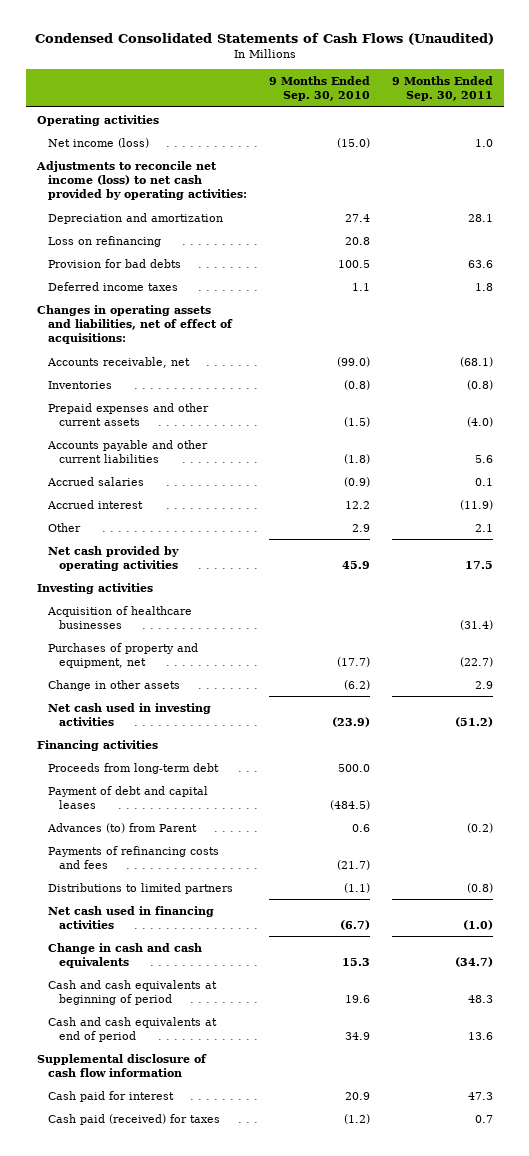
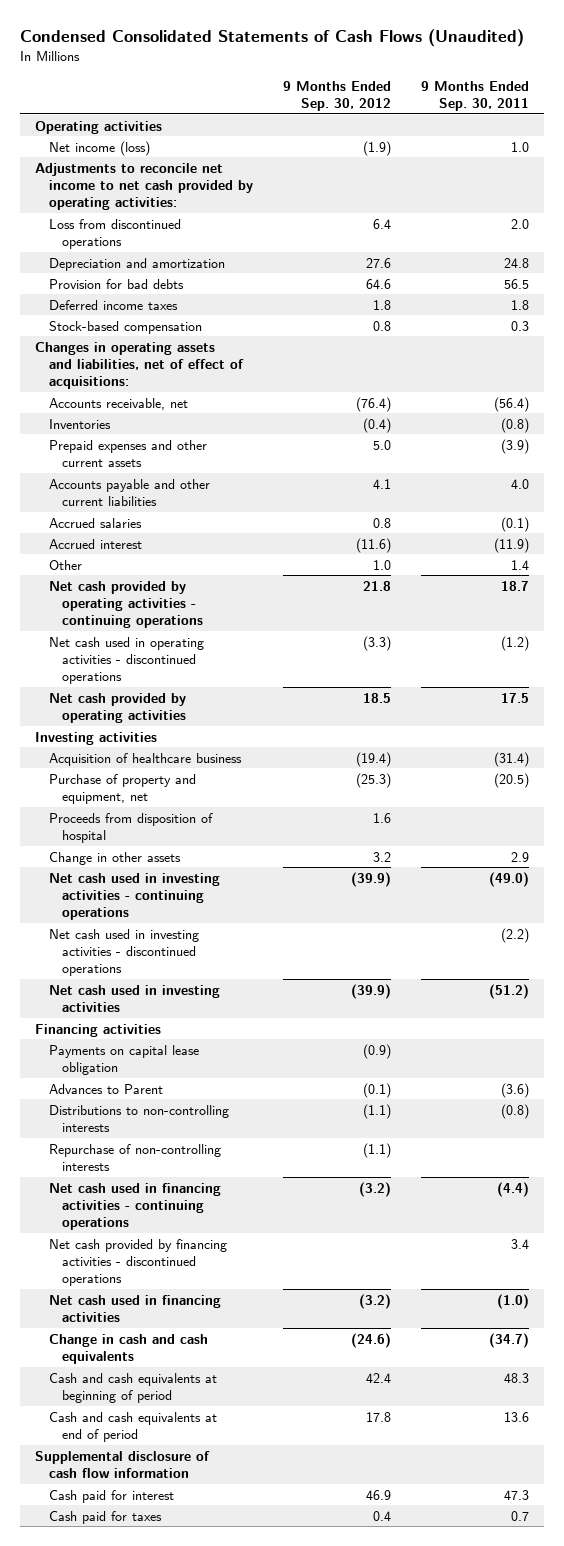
[268,75,370,102] 9 Months Ended Sep. 30, 2010 -> none
none -> [282,80,391,112] 9 Months Ended Sep. 30, 2012
[47,235,161,247] Loss on refinancing -> none
[35,160,247,201] Adjustments to reconcile net income (loss) to net cash provided by operating activities: -> [34,162,253,211] Adjustments to reconcile net income to net cash provided by operating activities:
none -> [48,218,181,249] Loss from discontinued operations
[467,213,493,222] 28.1 -> [503,257,529,268] 24.8
[467,259,493,268] 63.6 -> [503,278,529,289] 56.5
none -> [48,320,202,334] Stock-based compensation
[459,356,493,367] (68.1) -> [493,396,529,412] (56.4)
[466,416,493,427] (4.0) -> [500,438,529,454] (3.9)
[474,454,493,463] 5.6 -> [510,478,529,489] 4.0
[474,477,493,486] 0.1 -> [500,516,529,532] (0.1)
[474,523,493,532] 2.1 -> [510,559,529,570] 1.4
none -> [48,580,204,629] Net cash provided by operating activities - continuing operations
none -> [48,636,204,685] Net cash used in operating activities - discontinued operations
[46,605,192,629] Acquisition of healthcare businesses -> [48,752,242,766] Acquisition of healthcare business
[47,642,198,668] Purchases of property and equipment, net -> [48,773,196,804] Purchase of property and equipment, net
[459,656,493,667] (22.7) -> [493,772,529,788] (20.5)
none -> [48,812,213,843] Proceeds from disposition of hospital
none -> [48,872,220,921] Net cash used in investing activities - continuing operations
none -> [48,928,199,977] Net cash used in investing activities - discontinued operations
[47,762,219,774] Proceeds from long-term debt -> none
[47,785,208,809] Payment of debt and capital leases -> none
[47,845,219,869] Payments of refinancing costs and fees -> none
[47,882,233,894] Distributions to limited partners -> none
none -> [48,1044,199,1075] Payments on capital lease obligation
[46,822,197,833] Advances (to) from Parent -> [48,1083,163,1094] Advances to Parent
[466,822,493,833] (0.2) -> [500,1082,529,1098] (3.6)
none -> [48,1104,229,1132] Distributions to non-controlling interests
none -> [48,1143,221,1171] Repurchase of non-controlling interests
none -> [48,1182,221,1231] Net cash used in financing activities - continuing operations
none -> [48,1238,227,1287] Net cash provided by financing activities - discontinued operations
[47,1113,220,1125] Cash paid (received) for taxes -> [48,1510,162,1524] Cash paid for taxes

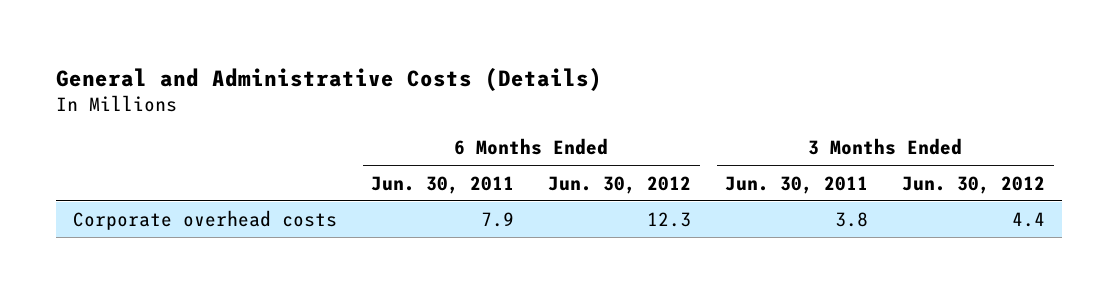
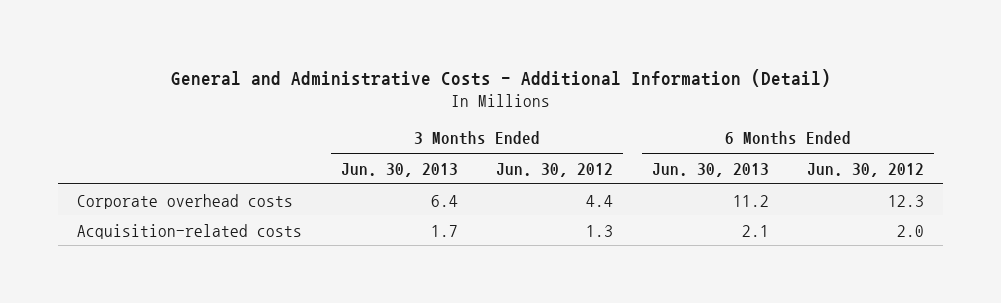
[56,67,603,91] General and Administrative Costs (Details) -> [170,68,831,87] General and Administrative Costs - Additional Information (Detail)
[371,175,515,194] Jun. 30, 2011 -> none
[725,175,869,194] Jun. 30, 2011 -> none
none -> [340,162,458,177] Jun. 30, 2013
none -> [651,162,769,177] Jun. 30, 2013
none -> [77,223,303,239] Acquisition-related costs

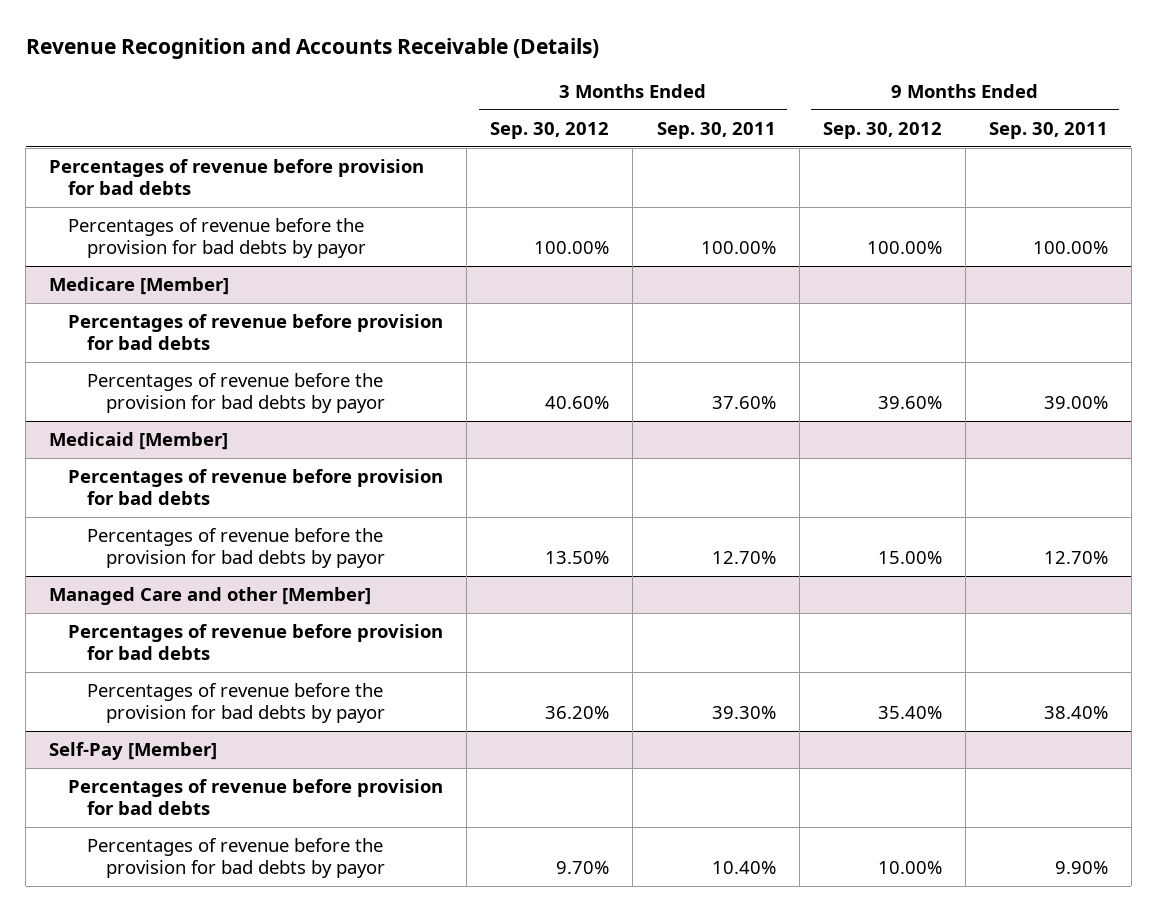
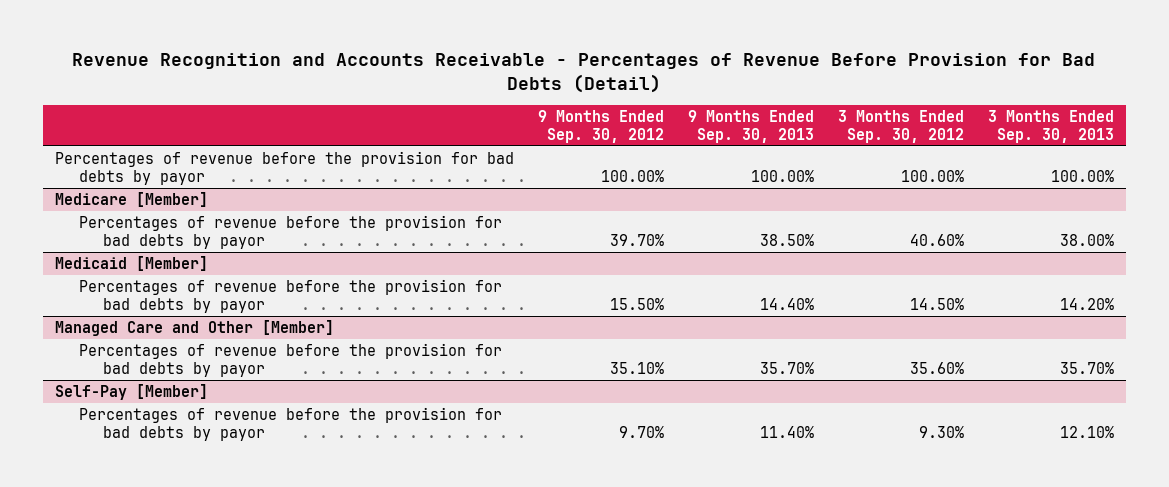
[25,38,599,60] Revenue Recognition and Accounts Receivable (Details) -> [72,53,1096,93] Revenue Recognition and Accounts Receivable - Percentages of Revenue Before Provision for Bad Debts (Detail)
[656,121,776,139] Sep. 30, 2011 -> none
[988,121,1108,139] Sep. 30, 2011 -> none
none -> [687,110,814,143] 9 Months Ended Sep. 30, 2013
none -> [987,110,1114,143] 3 Months Ended Sep. 30, 2013
[49,159,425,196] Percentages of revenue before provision for bad debts -> none
[68,314,444,351] Percentages of revenue before provision for bad debts -> none
[877,396,942,410] 39.60% -> [609,233,664,246] 39.70%
[68,469,444,506] Percentages of revenue before provision for bad debts -> none
[68,624,444,661] Percentages of revenue before provision for bad debts -> none
[545,551,610,565] 13.50% -> [909,297,964,310] 14.50%
[877,551,942,565] 15.00% -> [609,297,664,310] 15.50%
[49,587,372,606] Managed Care and other [Member] -> [54,320,334,337] Managed Care and Other [Member]
[545,706,610,720] 36.20% -> [909,361,964,374] 35.60%
[877,706,942,720] 35.40% -> [609,361,664,374] 35.10%
[68,779,444,816] Percentages of revenue before provision for bad debts -> none
[556,861,610,875] 9.70% -> [918,425,964,438] 9.30%
[877,861,942,875] 10.00% -> [618,425,664,438] 9.70%

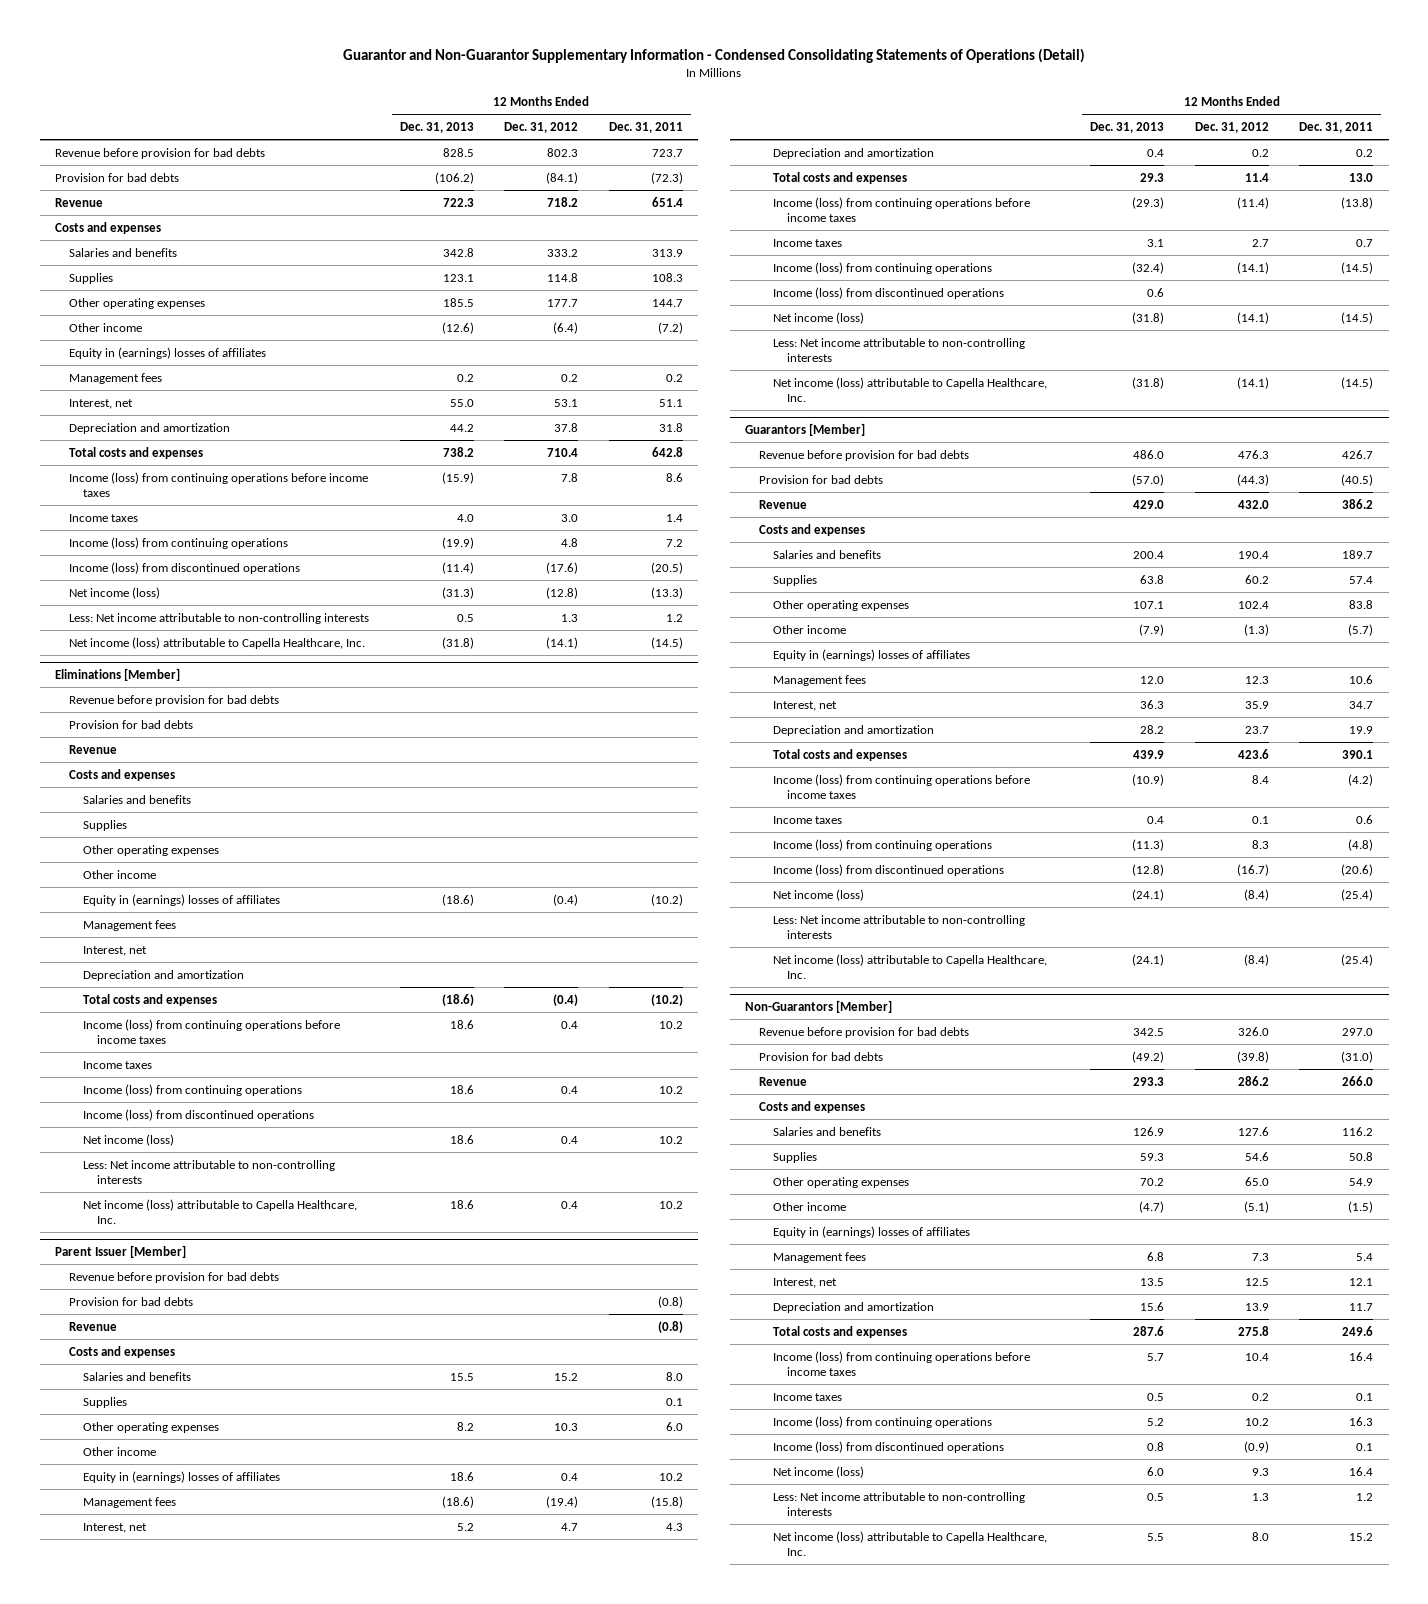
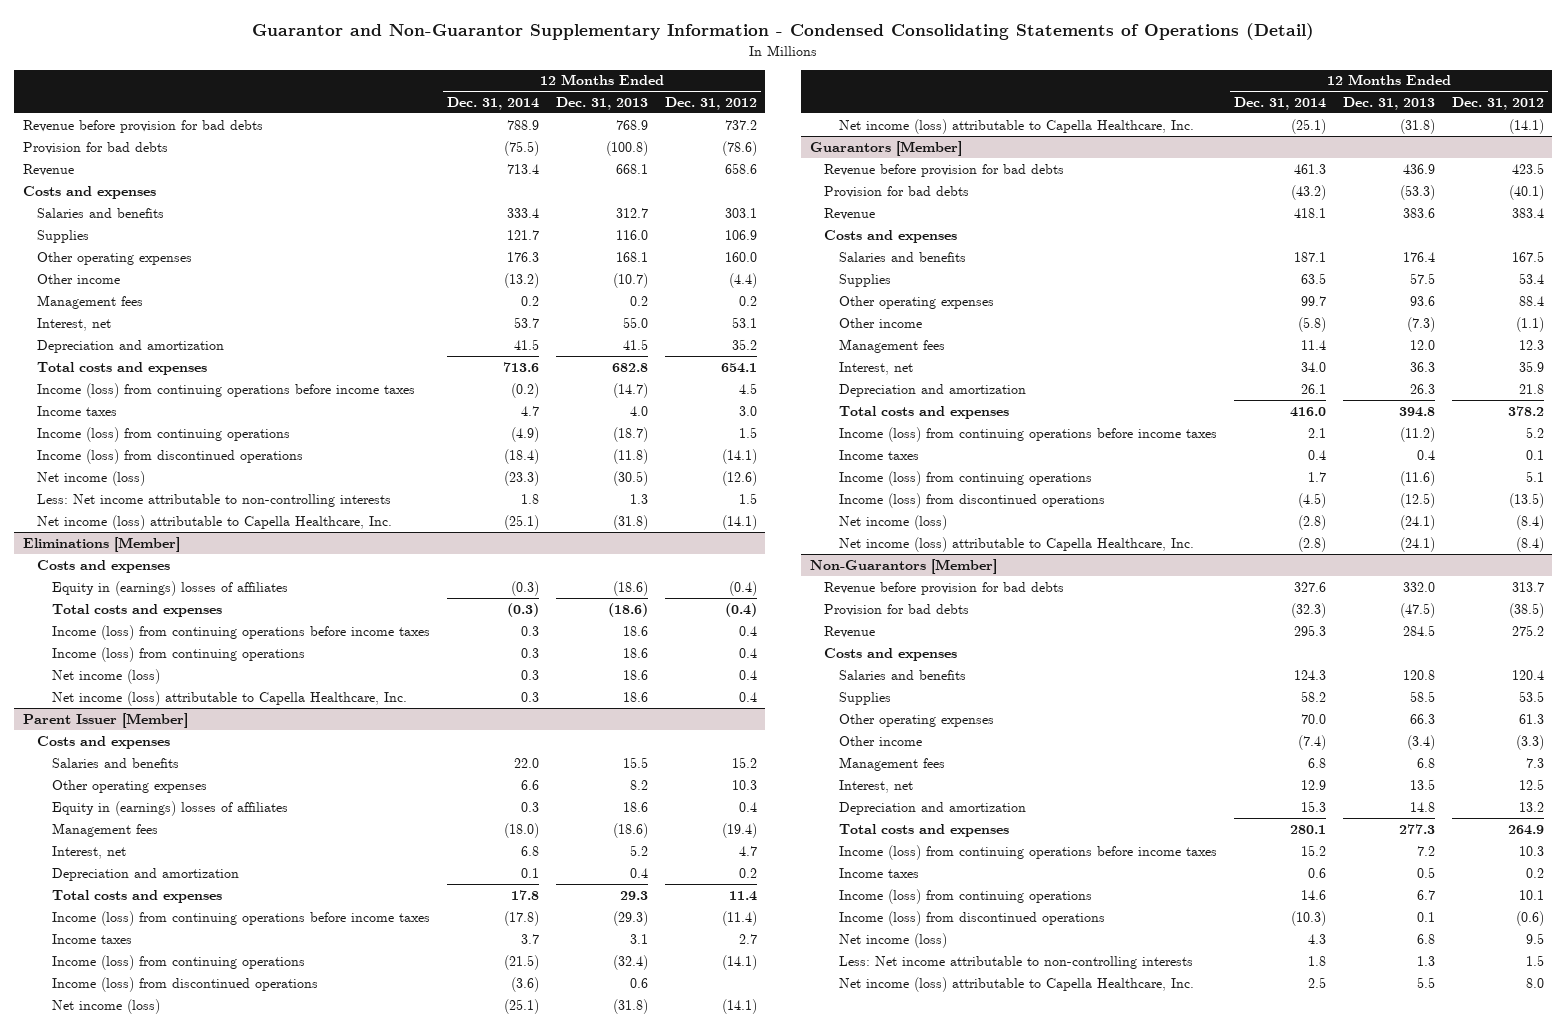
[608,122,683,134] Dec. 31, 2011 -> none
none -> [447,96,540,110] Dec. 31, 2014
[442,147,474,157] 828.5 -> [616,119,649,130] 768.9
[547,147,579,157] 802.3 -> [725,119,758,130] 737.2
[434,171,474,184] (106.2) -> [606,140,649,156] (100.8)
[546,171,579,184] (84.1) -> [722,140,758,156] (78.6)
[442,197,474,207] 722.3 -> [616,163,649,174] 668.1
[547,196,579,207] 718.2 -> [725,162,758,174] 658.6
[69,346,267,359] Equity in (earnings) losses of affiliates -> none
[442,247,474,257] 342.8 -> [616,207,649,218] 312.7
[547,248,579,257] 333.2 -> [725,207,758,218] 303.1
[442,273,474,282] 123.1 -> [616,229,649,240] 116.0
[547,272,579,282] 114.8 -> [725,229,758,240] 106.9
[442,297,474,307] 185.5 -> [616,251,649,262] 168.1
[547,298,579,307] 177.7 -> [725,251,758,262] 160.0
[441,321,474,334] (12.6) -> [613,272,649,288] (10.7)
[553,321,579,334] (6.4) -> [729,272,758,288] (4.4)
[449,423,474,432] 44.2 -> [623,338,649,350] 41.5
[554,422,579,432] 37.8 -> [732,338,758,350] 35.2
[442,446,474,457] 738.2 -> [612,362,649,372] 682.8
[547,447,579,457] 710.4 -> [721,362,758,373] 654.1
[441,471,474,484] (15.9) -> [613,382,649,398] (14.7)
[561,472,579,482] 7.8 -> [739,382,758,394] 4.5
[441,536,474,549] (19.9) -> [613,426,649,442] (18.7)
[561,537,579,547] 4.8 -> [739,426,758,438] 1.5
[441,561,474,574] (11.4) -> [613,448,649,464] (11.8)
[546,561,579,574] (17.6) -> [722,448,758,464] (14.1)
[441,586,474,599] (31.3) -> [613,470,649,486] (30.5)
[546,586,579,599] (12.8) -> [722,470,758,486] (12.6)
[456,613,474,622] 0.5 -> [630,493,649,504] 1.3
[561,613,579,622] 1.3 -> [739,492,758,504] 1.5
[69,694,280,706] Revenue before provision for bad debts -> none
[69,719,194,729] Provision for bad debts -> none
[69,744,118,754] Revenue -> none
[83,794,192,804] Salaries and benefits -> none
[83,819,128,831] Supplies -> none
[83,844,220,856] Other operating expenses -> none
[83,869,157,879] Other income -> none
[83,919,177,931] Management fees -> none
[83,945,148,956] Interest, net -> none
[83,969,245,981] Depreciation and amortization -> none
[83,1060,153,1069] Income taxes -> none
[83,1108,315,1121] Income (loss) from discontinued operations -> none
[83,1159,336,1184] Less: Net income attributable to non-controlling interests -> none
[69,1271,280,1283] Revenue before provision for bad debts -> none
[69,1296,194,1306] Provision for bad debts -> none
[69,1321,118,1331] Revenue -> none
[83,1396,128,1408] Supplies -> none
[83,1446,157,1456] Other income -> none
[773,337,1026,362] Less: Net income attributable to non-controlling interests -> none
[1133,449,1165,459] 486.0 -> [1402,163,1435,174] 436.9
[1237,449,1269,459] 476.3 -> [1511,162,1544,174] 423.5
[1132,473,1165,486] (57.0) -> [1399,184,1435,200] (53.3)
[1236,473,1269,486] (44.3) -> [1508,184,1544,200] (40.1)
[1133,499,1165,509] 429.0 -> [1402,207,1435,218] 383.6
[1237,499,1269,509] 432.0 -> [1511,207,1544,218] 383.4
[773,648,971,661] Equity in (earnings) losses of affiliates -> none
[1133,550,1165,559] 200.4 -> [1402,251,1435,262] 176.4
[1237,550,1269,559] 190.4 -> [1511,250,1544,262] 167.5
[1140,574,1165,584] 63.8 -> [1409,272,1435,284] 57.5
[1244,574,1269,584] 60.2 -> [1518,272,1544,284] 53.4
[1133,600,1165,609] 107.1 -> [1409,295,1435,306] 93.6
[1237,600,1269,609] 102.4 -> [1518,295,1544,306] 88.4
[1139,623,1165,636] (7.9) -> [1406,316,1435,332] (7.3)
[1243,623,1269,636] (1.3) -> [1515,316,1544,332] (1.1)
[1140,724,1165,734] 28.2 -> [1409,383,1435,394] 26.3
[1244,725,1269,734] 23.7 -> [1518,383,1544,394] 21.8
[1133,749,1165,759] 439.9 -> [1398,406,1435,417] 394.8
[1237,748,1269,759] 423.6 -> [1507,405,1544,416] 378.2
[1132,773,1165,786] (10.9) -> [1399,426,1435,442] (11.2)
[1251,774,1269,784] 8.4 -> [1525,426,1544,438] 5.2
[1132,838,1165,851] (11.3) -> [1399,470,1435,486] (11.6)
[1251,839,1269,849] 8.3 -> [1525,470,1544,482] 5.1
[1132,863,1165,876] (12.8) -> [1399,492,1435,508] (12.5)
[1236,863,1269,876] (16.7) -> [1508,492,1544,508] (13.5)
[773,914,1026,939] Less: Net income attributable to non-controlling interests -> none
[1133,1027,1165,1036] 342.5 -> [1402,581,1435,592] 332.0
[1237,1026,1269,1036] 326.0 -> [1511,581,1544,592] 313.7
[1132,1050,1165,1063] (49.2) -> [1399,602,1435,618] (47.5)
[1236,1050,1269,1063] (39.8) -> [1508,602,1544,618] (38.5)
[1133,1076,1165,1086] 293.3 -> [1402,624,1435,636] 284.5
[1237,1075,1269,1086] 286.2 -> [1511,624,1544,636] 275.2
[773,1225,971,1238] Equity in (earnings) losses of affiliates -> none
[1133,1126,1165,1136] 126.9 -> [1402,669,1435,680] 120.8
[1237,1126,1269,1136] 127.6 -> [1511,669,1544,680] 120.4
[1140,1152,1165,1161] 59.3 -> [1409,690,1435,702] 58.5
[1244,1151,1269,1161] 54.6 -> [1518,690,1544,702] 53.5
[1140,1177,1165,1186] 70.2 -> [1409,713,1435,724] 66.3
[1244,1176,1269,1186] 65.0 -> [1518,713,1544,724] 61.3
[1139,1200,1165,1213] (4.7) -> [1406,734,1435,750] (3.4)
[1243,1200,1269,1213] (5.1) -> [1515,734,1544,750] (3.3)
[1140,1301,1165,1311] 15.6 -> [1409,801,1435,812] 14.8
[1244,1302,1269,1311] 13.9 -> [1518,801,1544,812] 13.2
[1133,1325,1165,1336] 287.6 -> [1398,823,1435,834] 277.3
[1237,1325,1269,1336] 275.8 -> [1507,824,1544,835] 264.9
[1147,1352,1165,1361] 5.7 -> [1416,845,1435,856] 7.2
[1244,1352,1269,1361] 10.4 -> [1518,845,1544,856] 10.3
[1147,1417,1165,1426] 5.2 -> [1416,889,1435,900] 6.7
[1244,1417,1269,1426] 10.2 -> [1518,889,1544,900] 10.1
[1147,1441,1165,1451] 0.8 -> [1416,911,1435,922] 0.1
[1243,1440,1269,1453] (0.9) -> [1515,910,1544,926] (0.6)
[1147,1466,1165,1476] 6.0 -> [1416,933,1435,944] 6.8
[1251,1467,1269,1476] 9.3 -> [1525,932,1544,944] 9.5
[1147,1492,1165,1501] 0.5 -> [1416,955,1435,966] 1.3
[1251,1492,1269,1501] 1.3 -> [1525,954,1544,966] 1.5

